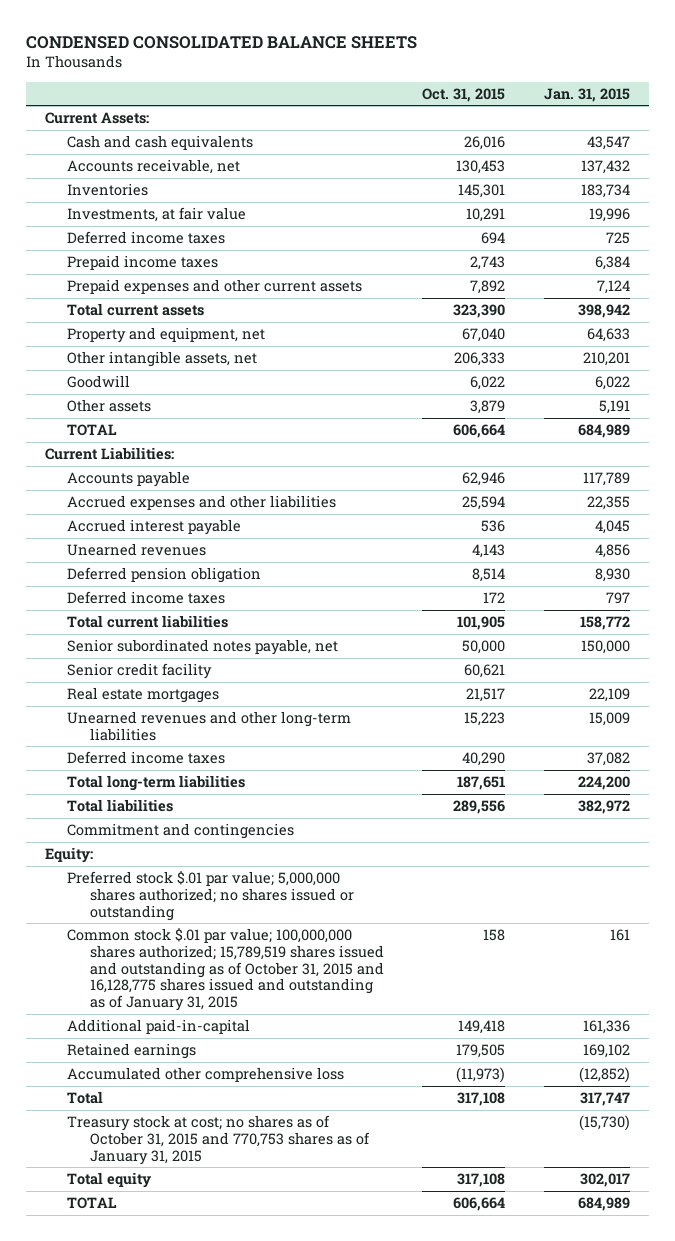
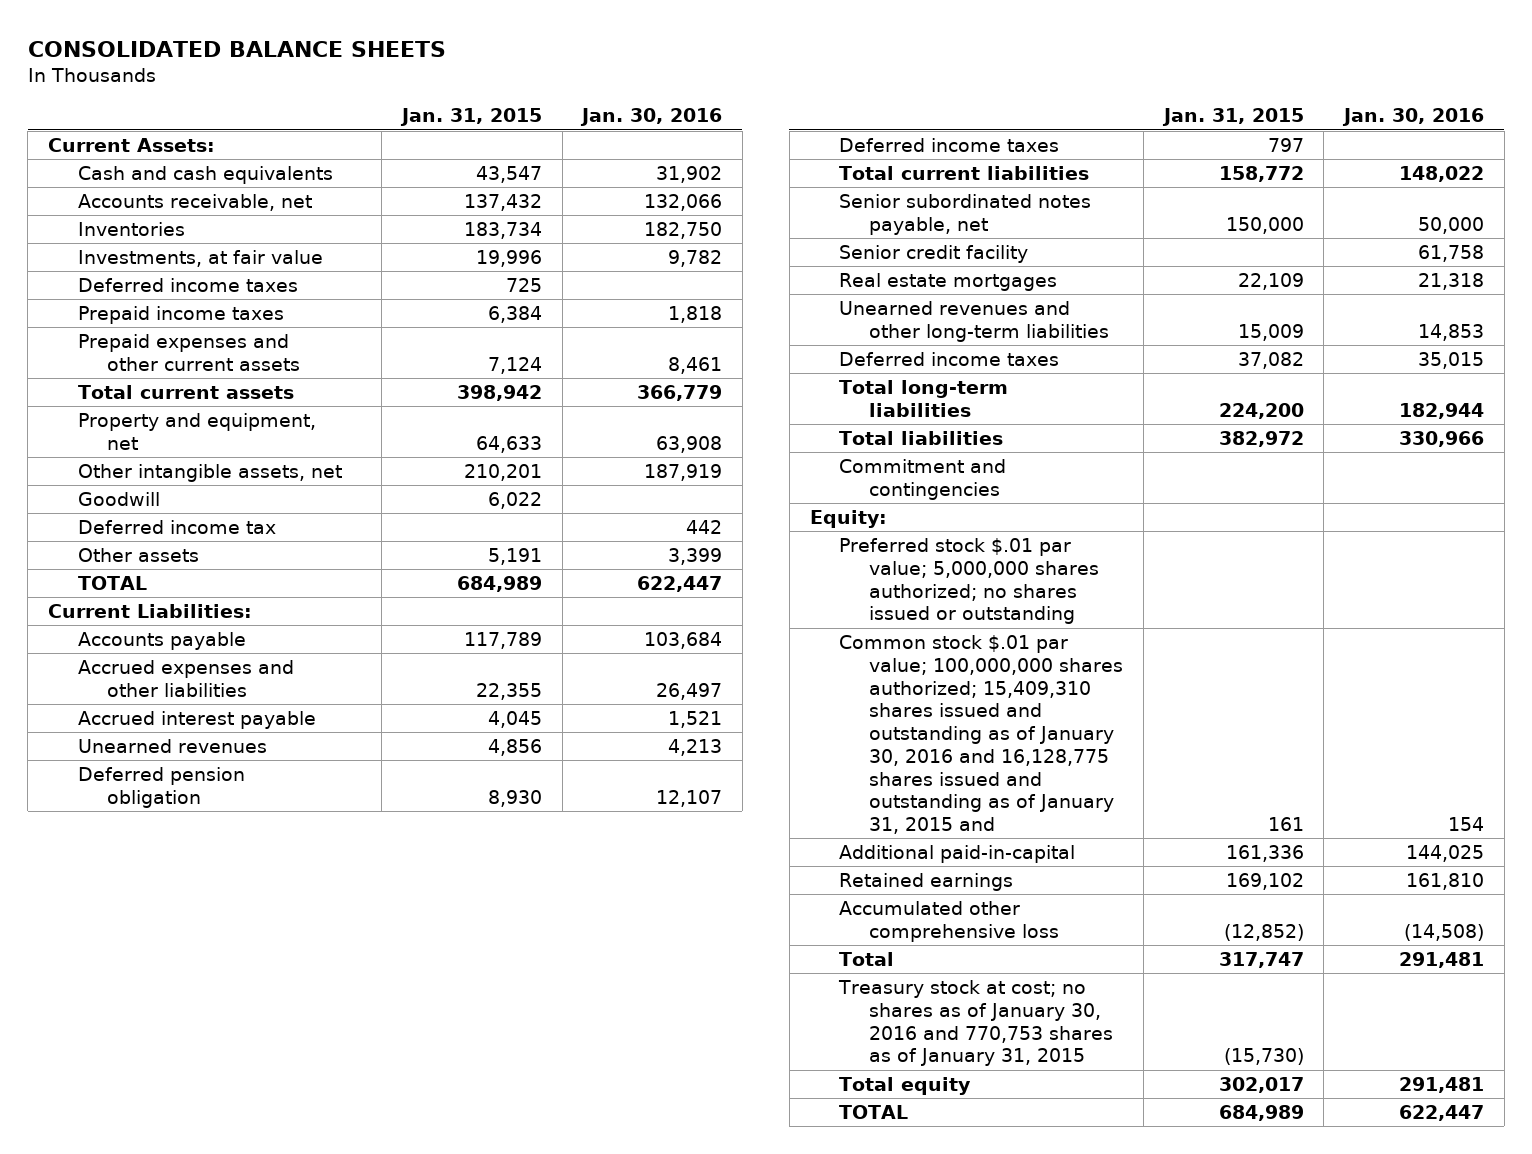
[25,36,417,50] CONDENSED CONSOLIDATED BALANCE SHEETS -> [27,40,446,57] CONSOLIDATED BALANCE SHEETS
[422,87,506,102] Oct. 31, 2015 -> none
none -> [580,108,723,127] Jan. 30, 2016
none -> [77,520,276,535] Deferred income tax
[67,928,384,1011] Common stock $.01 par value; 100,000,000 shares authorized; 15,789,519 shares issued and outstanding as of October 31, 2015 and 16,128,775 shares issued and outstanding as of January 31, 2015 -> [839,635,1124,835] Common stock $.01 par value; 100,000,000 shares authorized; 15,409,310 shares issued and outstanding as of January 30, 2016 and 16,128,775 shares issued and outstanding as of January 31, 2015 and
[67,1115,370,1165] Treasury stock at cost; no shares as of October 31, 2015 and 770,753 shares as of January 31, 2015 -> [838,980,1114,1067] Treasury stock at cost; no shares as of January 30, 2016 and 770,753 shares as of January 31, 2015

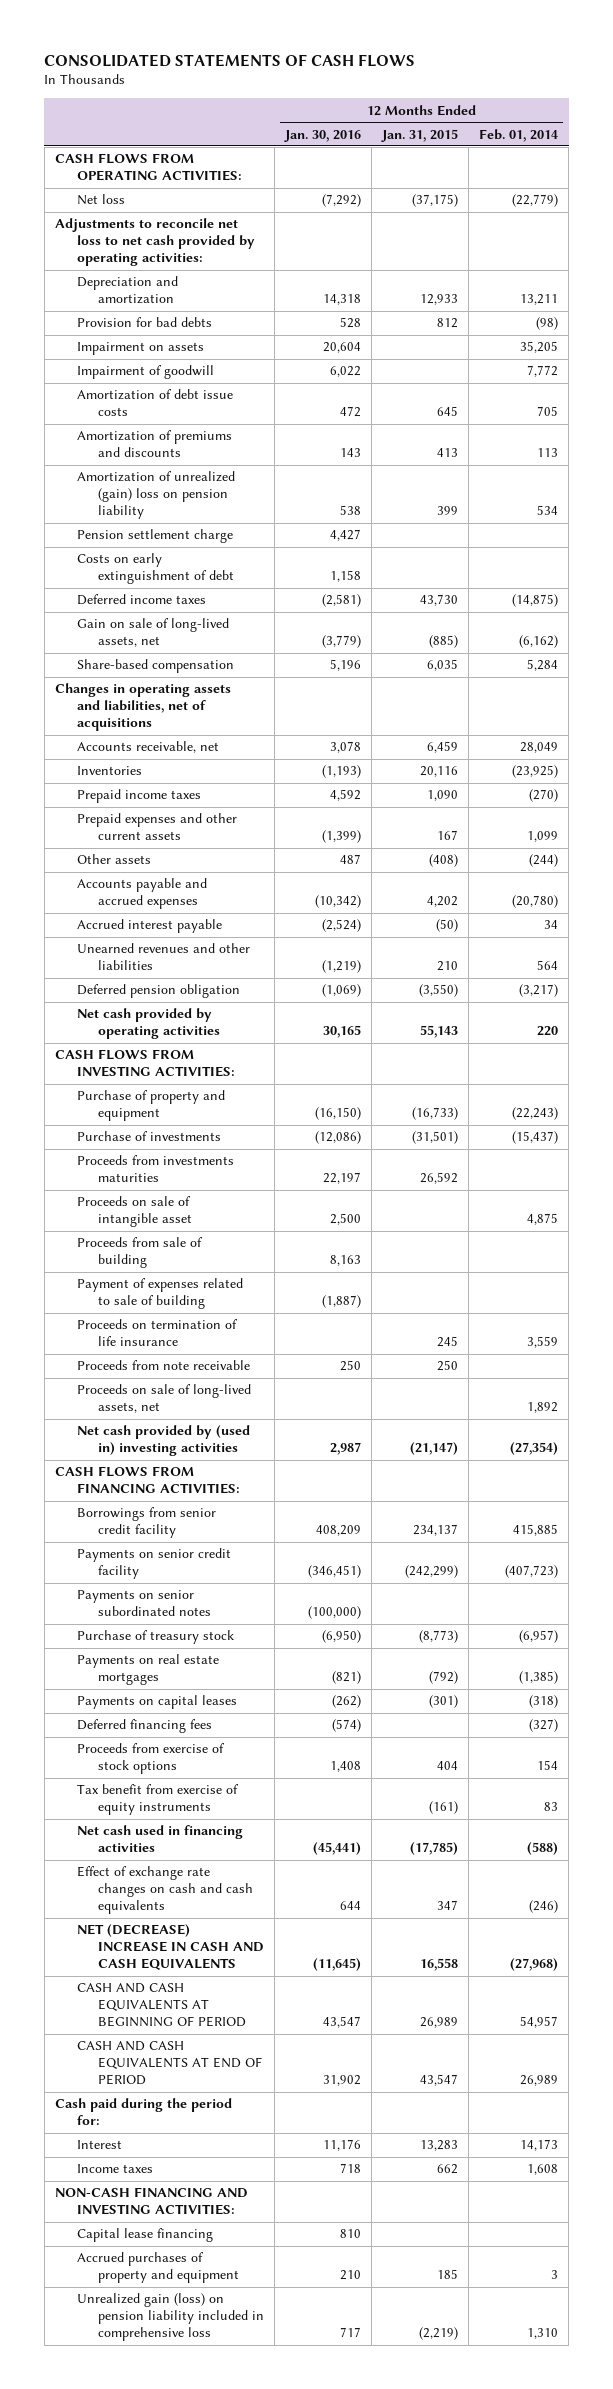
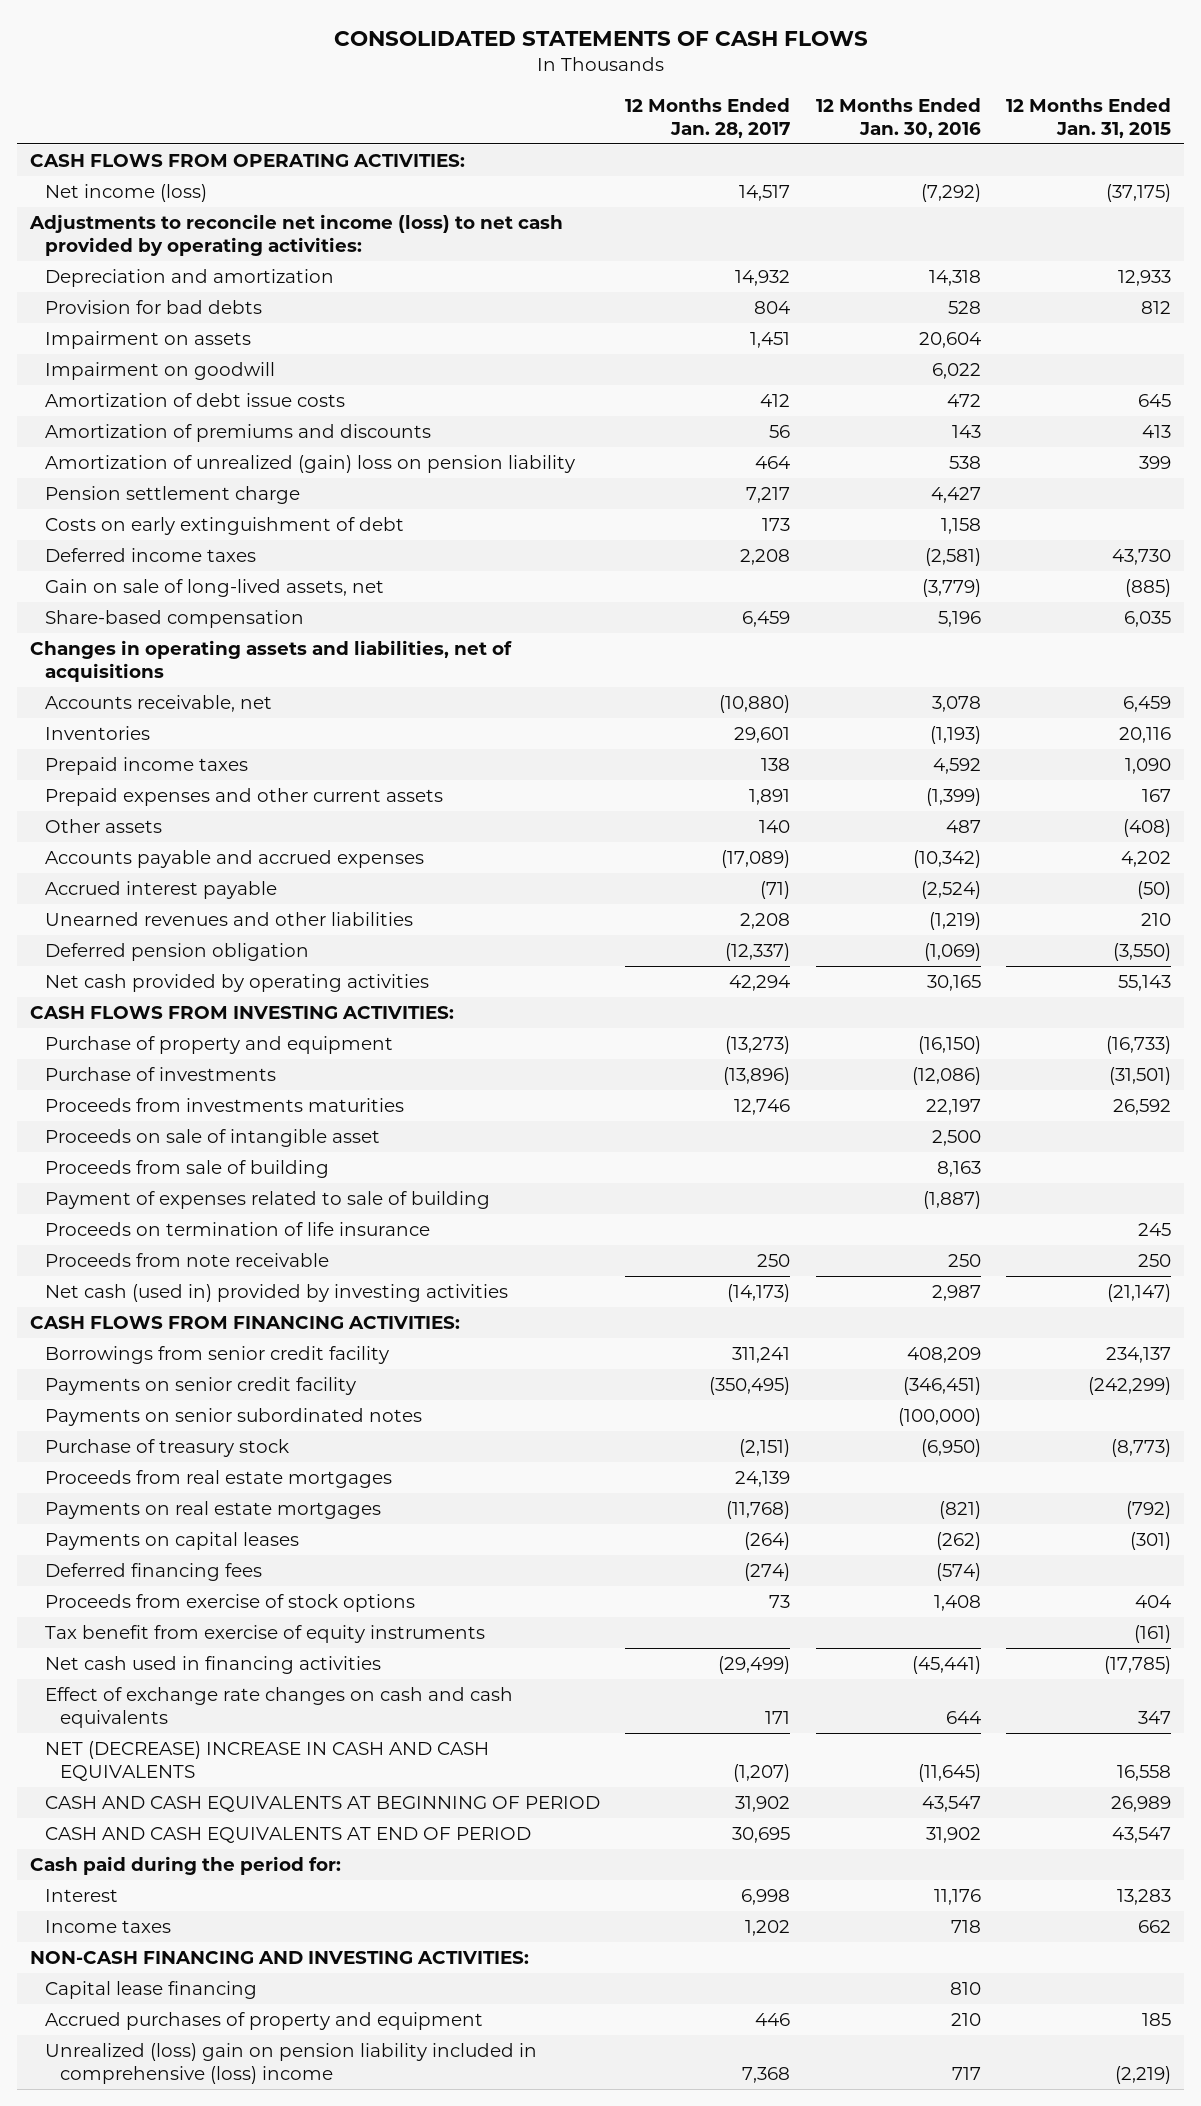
[479,128,559,142] Feb. 01, 2014 -> none
none -> [625,98,791,138] 12 Months Ended Jan. 28, 2017
[76,194,125,206] Net loss -> [44,184,207,203] Net income (loss)
[54,218,255,267] Adjustments to reconcile net loss to net cash provided by operating activities: -> [28,214,563,256] Adjustments to reconcile net income (loss) to net cash provided by operating activities:
[76,365,214,380] Impairment of goodwill -> [44,362,275,381] Impairment on goodwill
[76,1384,251,1414] Proceeds on sale of long-lived assets, net -> none
[76,1425,250,1457] Net cash provided by (used in) investing activities -> [44,1284,508,1303] Net cash (used in) provided by investing activities
none -> [44,1470,392,1489] Proceeds from real estate mortgages
[76,2293,265,2342] Unrealized gain (loss) on pension liability included in comprehensive loss -> [44,2043,537,2084] Unrealized (loss) gain on pension liability included in comprehensive (loss) income

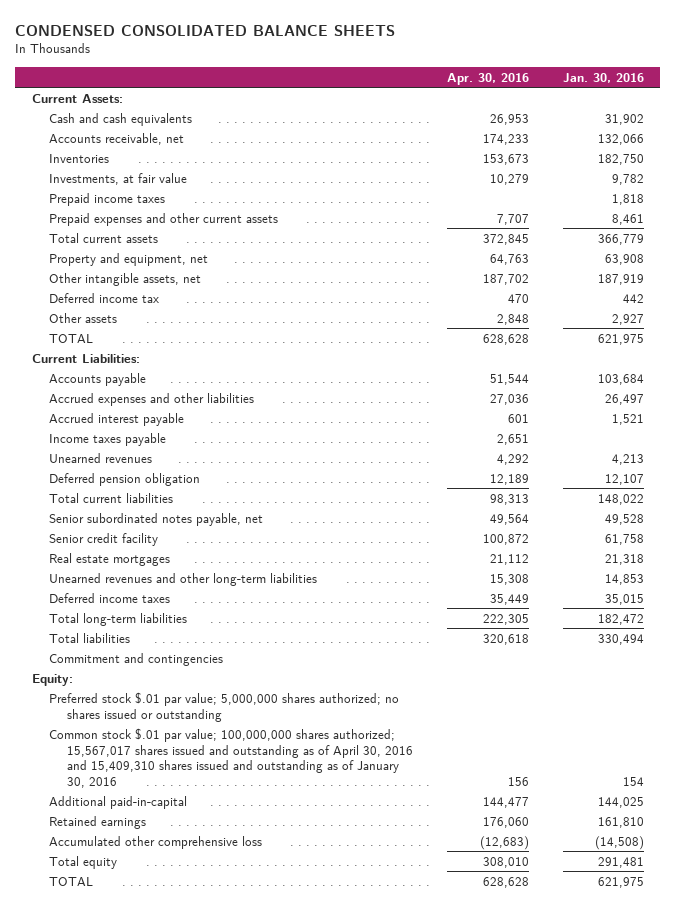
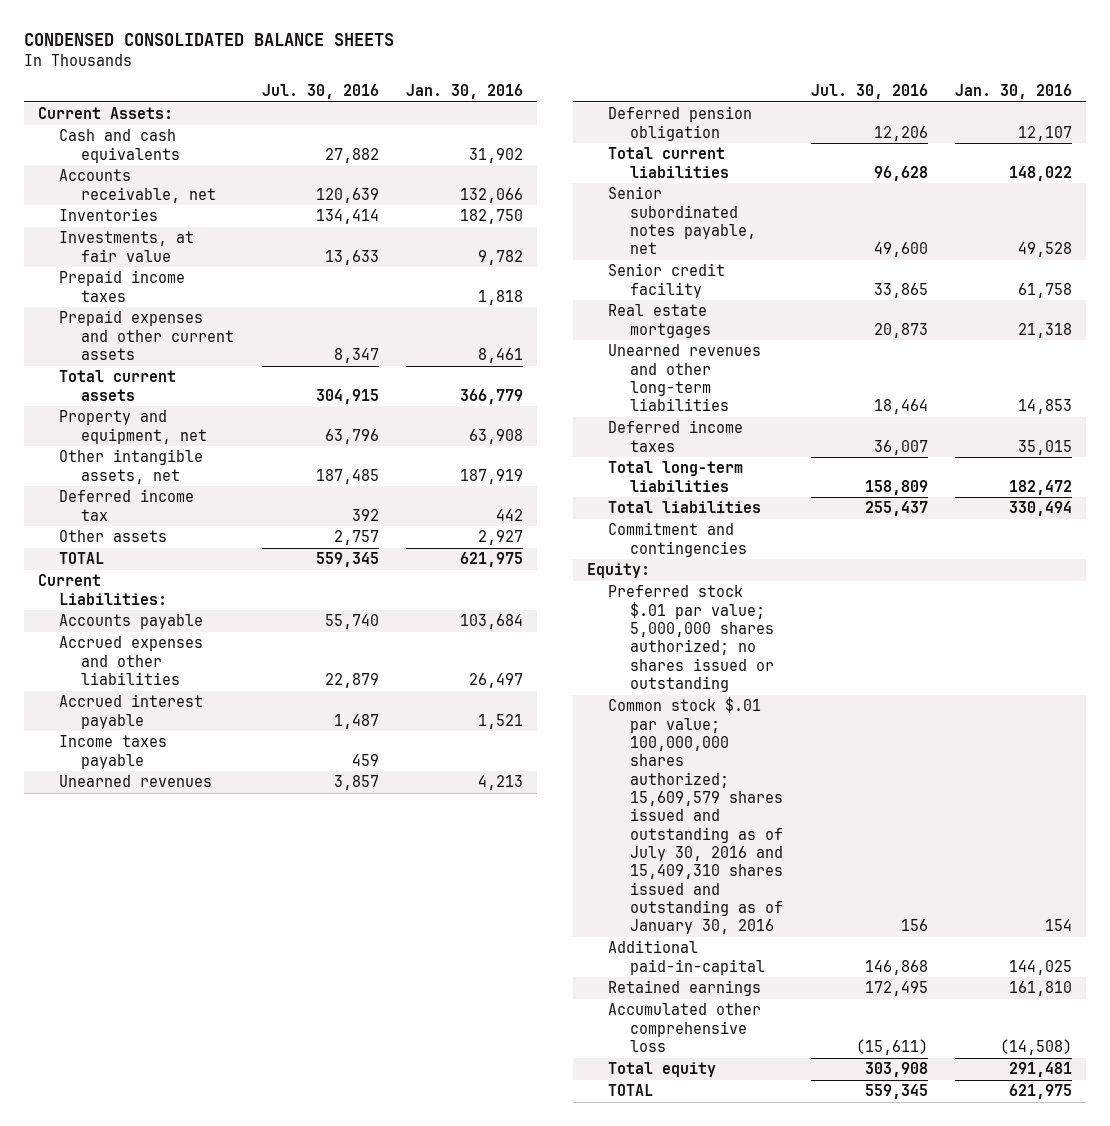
[446,72,529,85] Apr. 30, 2016 -> none
none -> [261,84,379,100] Jul. 30, 2016
[49,727,414,788] Common stock $.01 par value; 100,000,000 shares authorized; 15,567,017 shares issued and outstanding as of April 30, 2016 and 15,409,310 shares issued and outstanding as of January 30, 2016 -> [608,697,783,935] Common stock $.01 par value; 100,000,000 shares authorized; 15,609,579 shares issued and outstanding as of July 30, 2016 and 15,409,310 shares issued and outstanding as of January 30, 2016

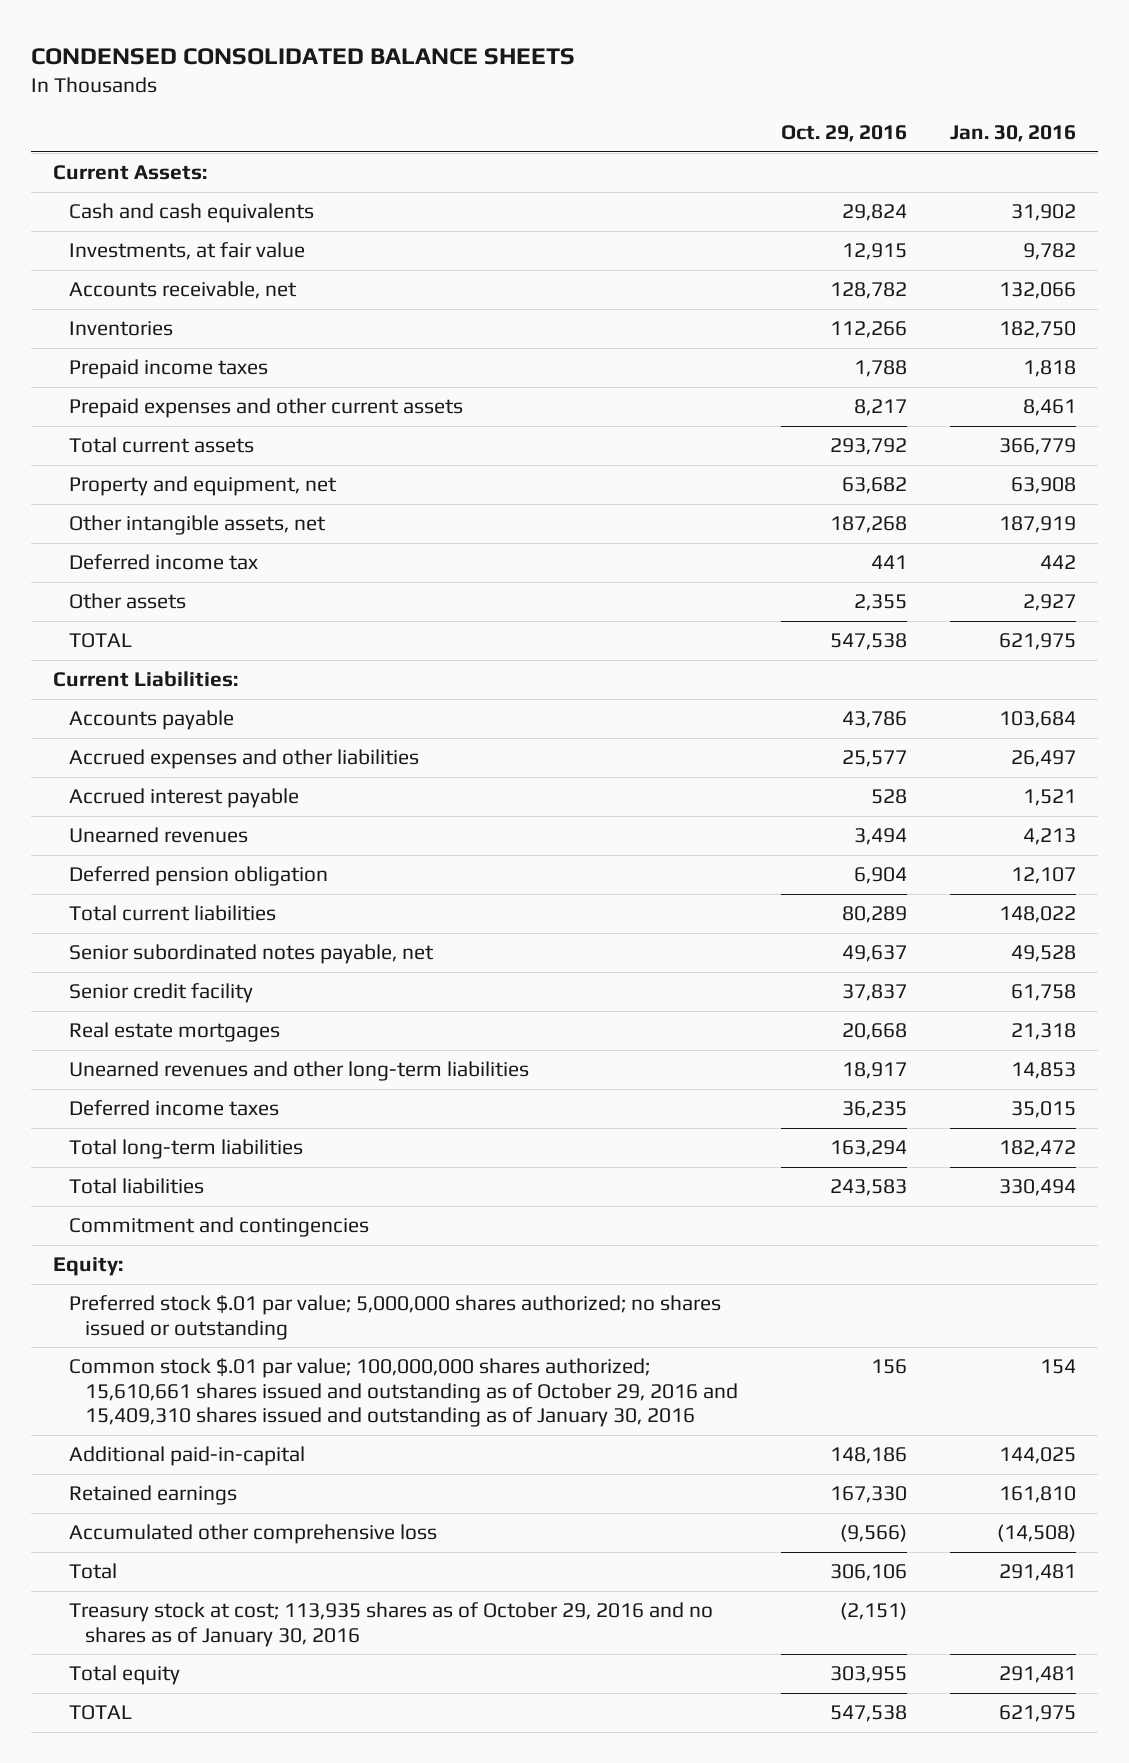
[261,84,379,100] Jul. 30, 2016 -> none
none -> [781,125,908,143] Oct. 29, 2016
[59,231,195,262] Investments, at fair value -> [68,242,305,261] Investments, at fair value
[59,735,168,769] Income taxes payable -> none
[608,697,783,935] Common stock $.01 par value; 100,000,000 shares authorized; 15,609,579 shares issued and outstanding as of July 30, 2016 and 15,409,310 shares issued and outstanding as of January 30, 2016 -> [68,1358,739,1428] Common stock $.01 par value; 100,000,000 shares authorized; 15,610,661 shares issued and outstanding as of October 29, 2016 and 15,409,310 shares issued and outstanding as of January 30, 2016
none -> [68,1563,117,1580] Total
none -> [68,1602,713,1647] Treasury stock at cost; 113,935 shares as of October 29, 2016 and no shares as of January 30, 2016

